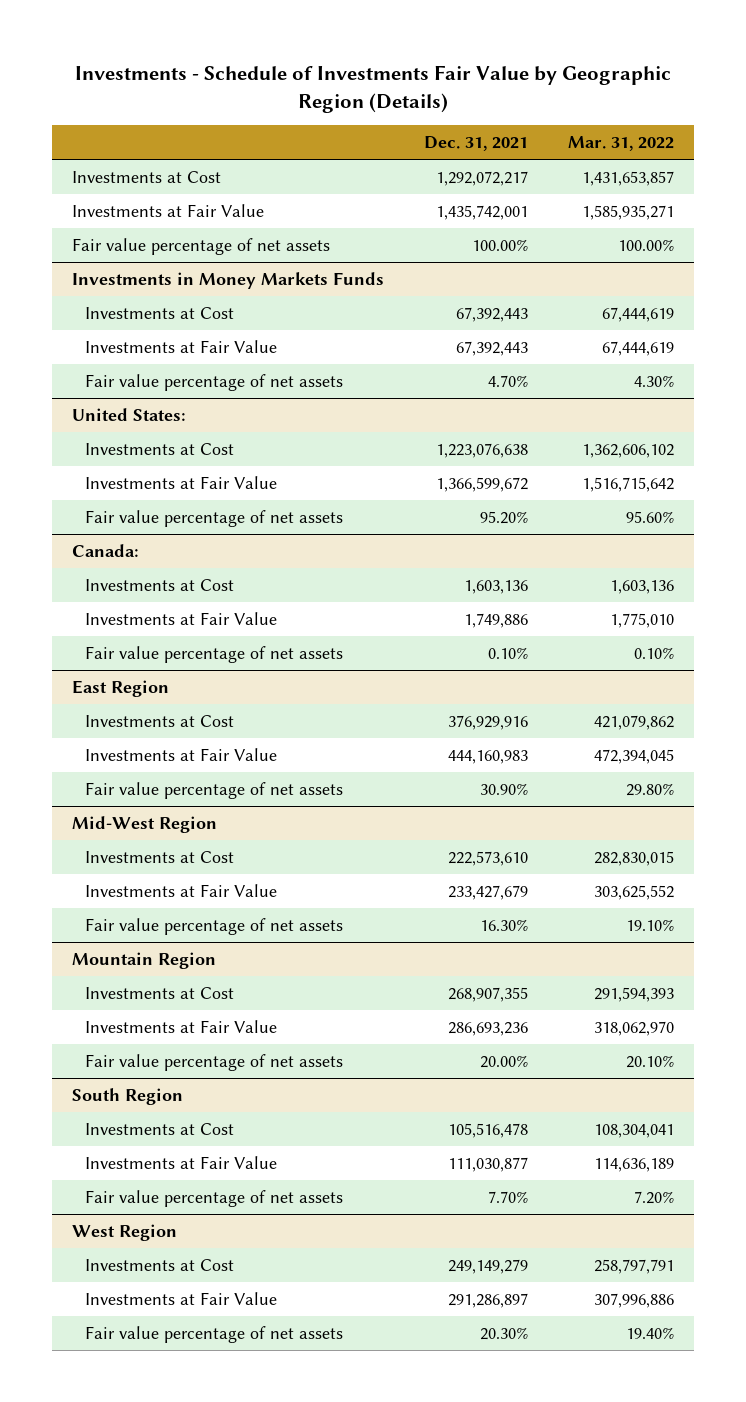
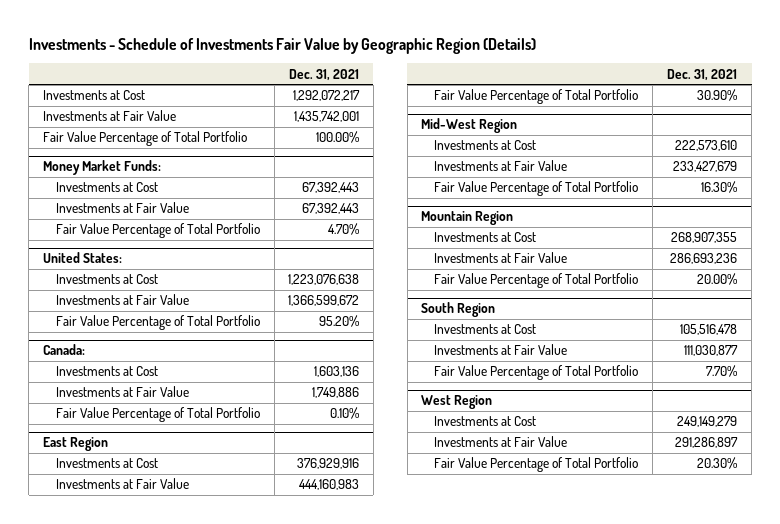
[567,136,674,152] Mar. 31, 2022 -> none
[72,237,331,255] Fair value percentage of net assets -> [43,131,248,147] Fair Value Percentage of Total Portfolio
[72,271,385,289] Investments in Money Markets Funds -> [43,160,162,176] Money Market Funds:
[85,373,344,391] Fair value percentage of net assets -> [55,223,260,239] Fair Value Percentage of Total Portfolio
[85,509,344,527] Fair value percentage of net assets -> [55,315,260,331] Fair Value Percentage of Total Portfolio
[85,645,344,663] Fair value percentage of net assets -> [55,407,260,423] Fair Value Percentage of Total Portfolio
[85,781,344,799] Fair value percentage of net assets -> [434,89,639,105] Fair Value Percentage of Total Portfolio
[85,917,344,935] Fair value percentage of net assets -> [434,181,639,197] Fair Value Percentage of Total Portfolio
[85,1053,344,1071] Fair value percentage of net assets -> [434,273,639,289] Fair Value Percentage of Total Portfolio
[85,1189,344,1207] Fair value percentage of net assets -> [434,365,639,381] Fair Value Percentage of Total Portfolio
[85,1325,344,1343] Fair value percentage of net assets -> [434,457,639,473] Fair Value Percentage of Total Portfolio

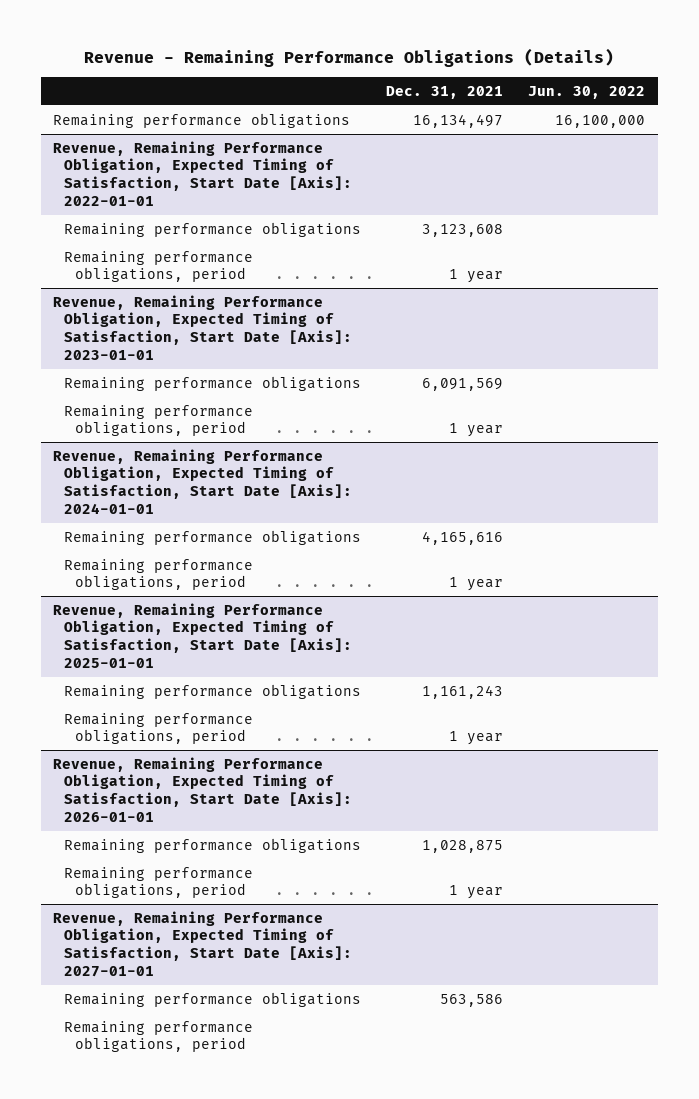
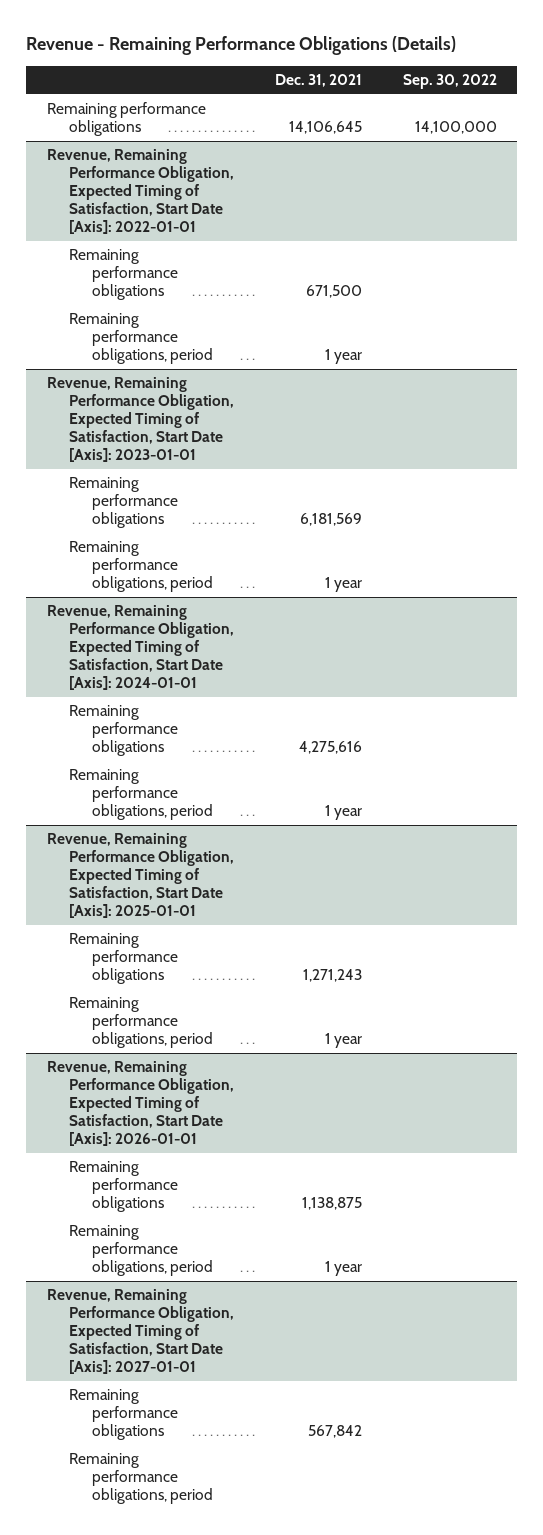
[528,85,646,99] Jun. 30, 2022 -> none
none -> [402,74,497,90] Sep. 30, 2022
[413,113,504,128] 16,134,497 -> [289,121,363,135] 14,106,645
[422,223,504,237] 3,123,608 -> [306,285,363,299] 671,500
[422,377,504,391] 6,091,569 -> [300,513,363,527] 6,181,569
[422,530,504,545] 4,165,616 -> [299,741,363,755] 4,275,616
[422,684,504,699] 1,161,243 -> [303,969,363,983] 1,271,243
[422,839,504,853] 1,028,875 -> [302,1197,363,1211] 1,138,875
[440,993,504,1007] 563,586 -> [308,1425,363,1439] 567,842

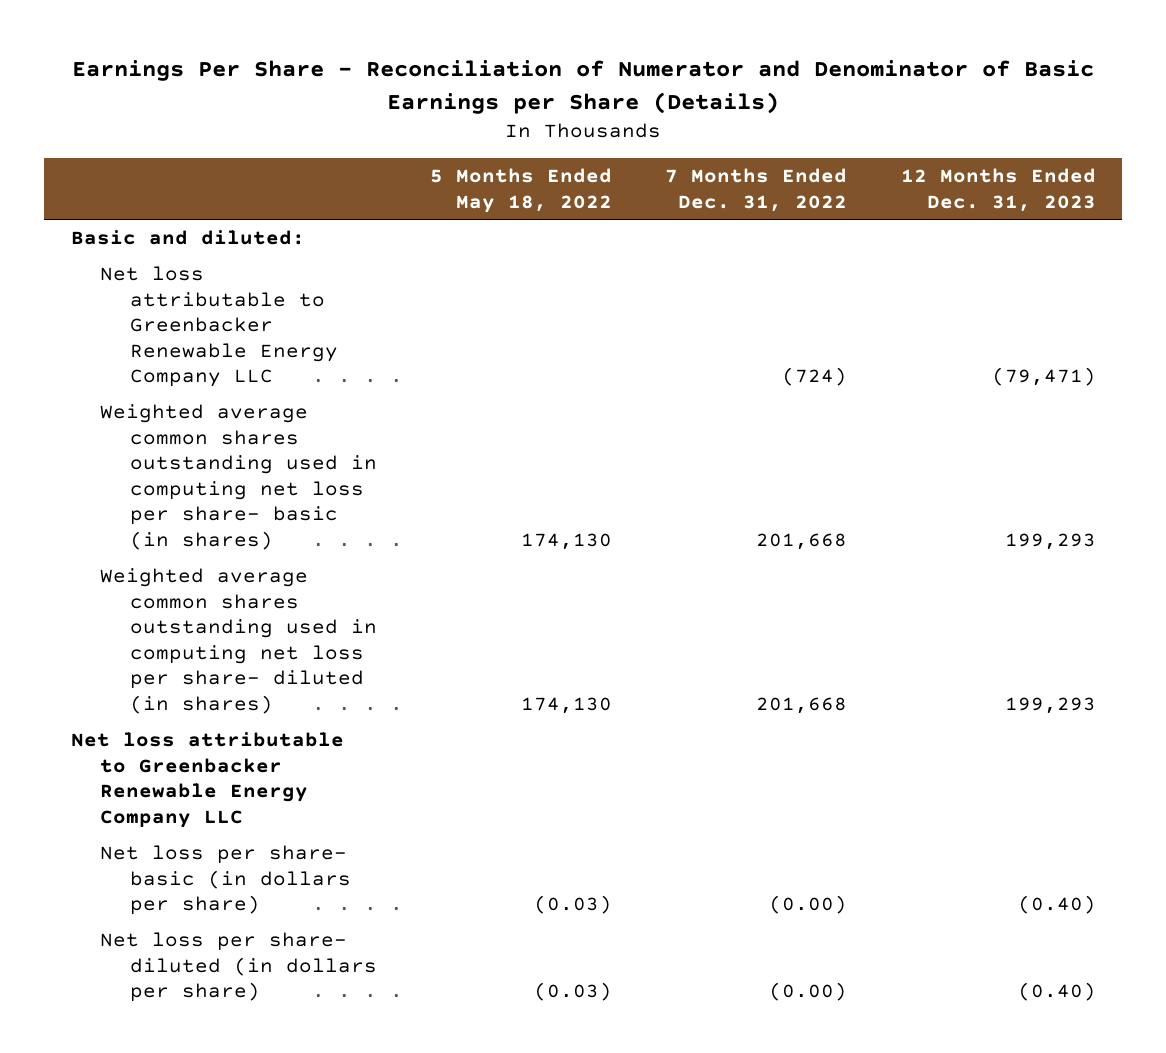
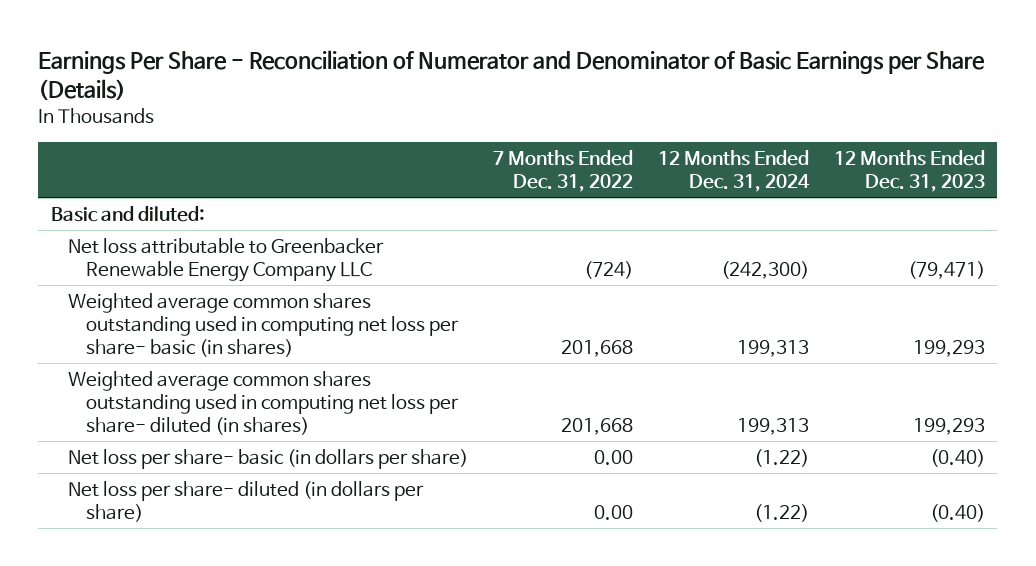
[430,167,613,213] 5 Months Ended May 18, 2022 -> none
none -> [657,149,810,192] 12 Months Ended Dec. 31, 2024
[70,732,344,828] Net loss attributable to Greenbacker Renewable Energy Company LLC -> none
[769,895,848,915] (0.00) -> [594,449,634,465] 0.00
[769,982,848,1002] (0.00) -> [594,504,634,520] 0.00

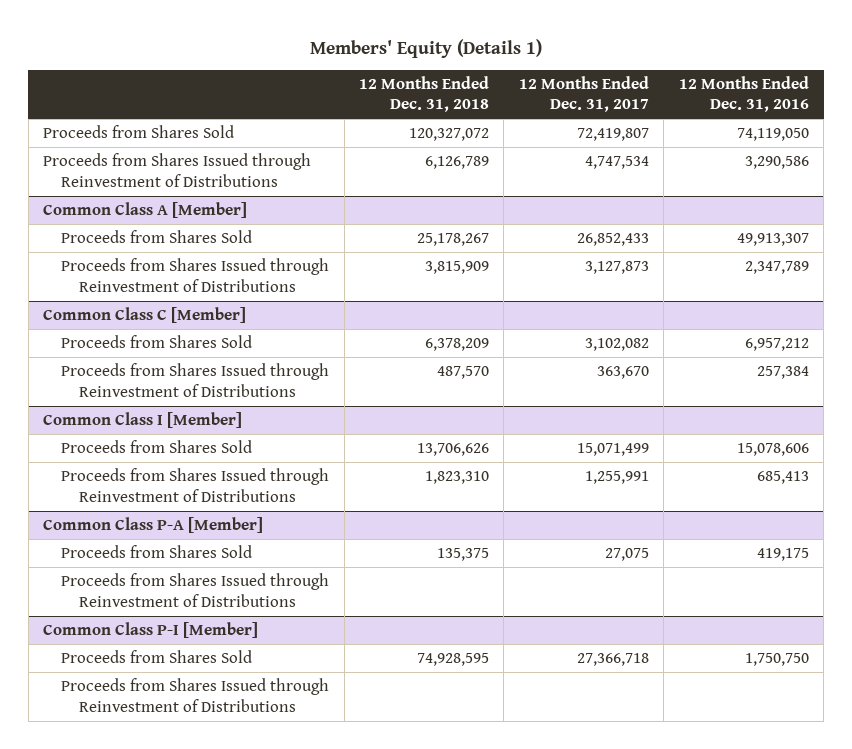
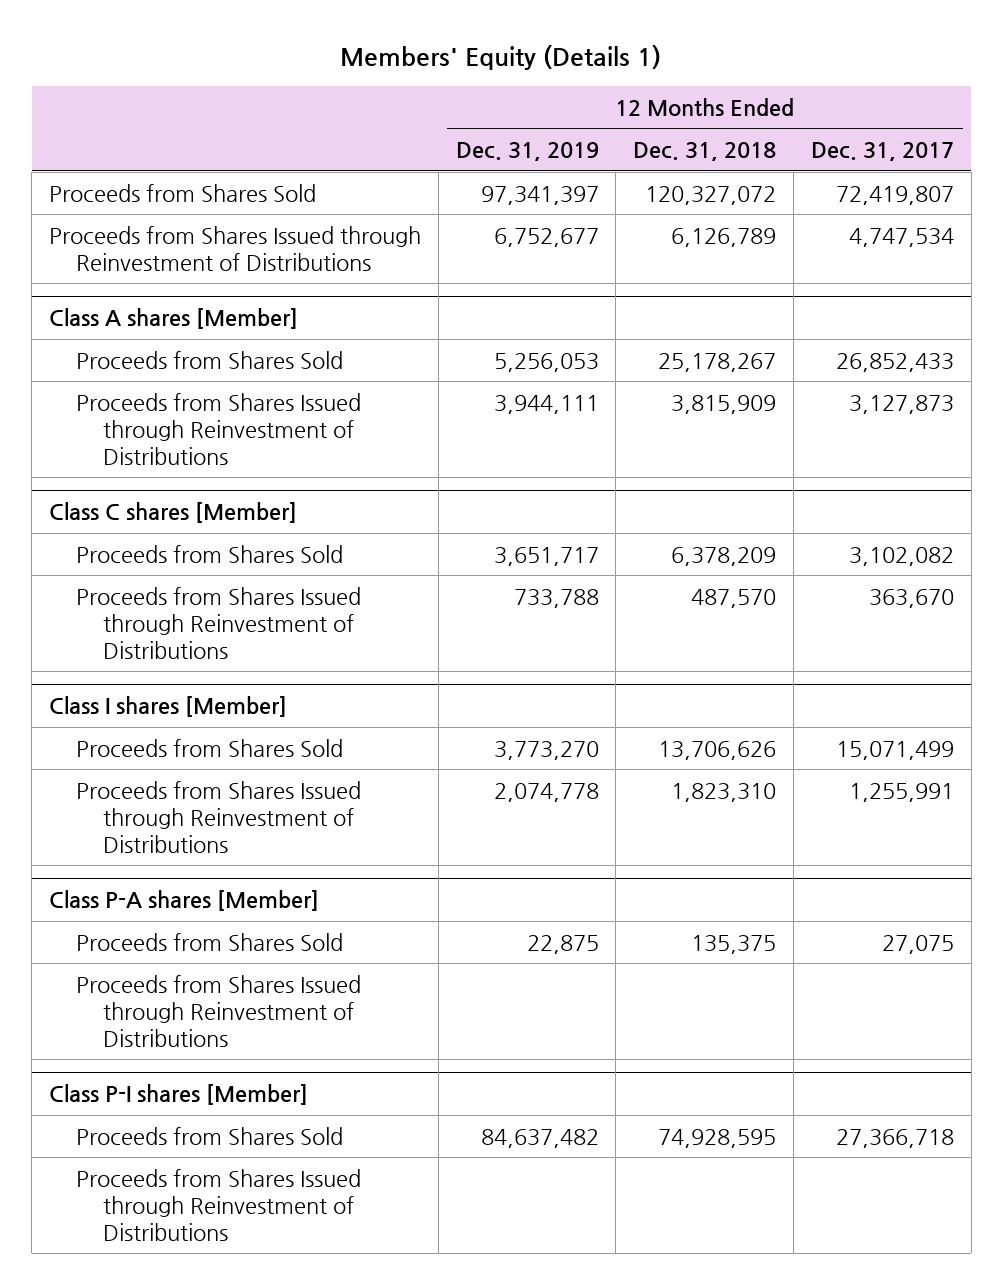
[678,75,809,113] 12 Months Ended Dec. 31, 2016 -> none
none -> [455,141,599,161] Dec. 31, 2019
[43,202,248,219] Common Class A [Member] -> [48,308,298,330] Class A shares [Member]
[43,307,247,324] Common Class C [Member] -> [48,502,297,524] Class C shares [Member]
[43,412,243,429] Common Class I [Member] -> [48,696,287,718] Class I shares [Member]
[43,517,264,534] Common Class P-A [Member] -> [48,890,319,912] Class P-A shares [Member]
[43,622,259,639] Common Class P-I [Member] -> [48,1084,308,1106] Class P-I shares [Member]

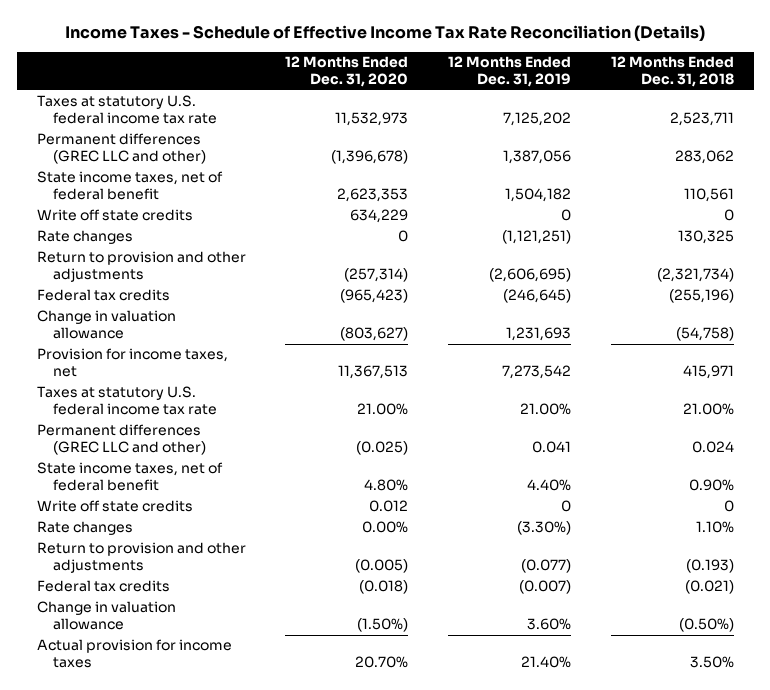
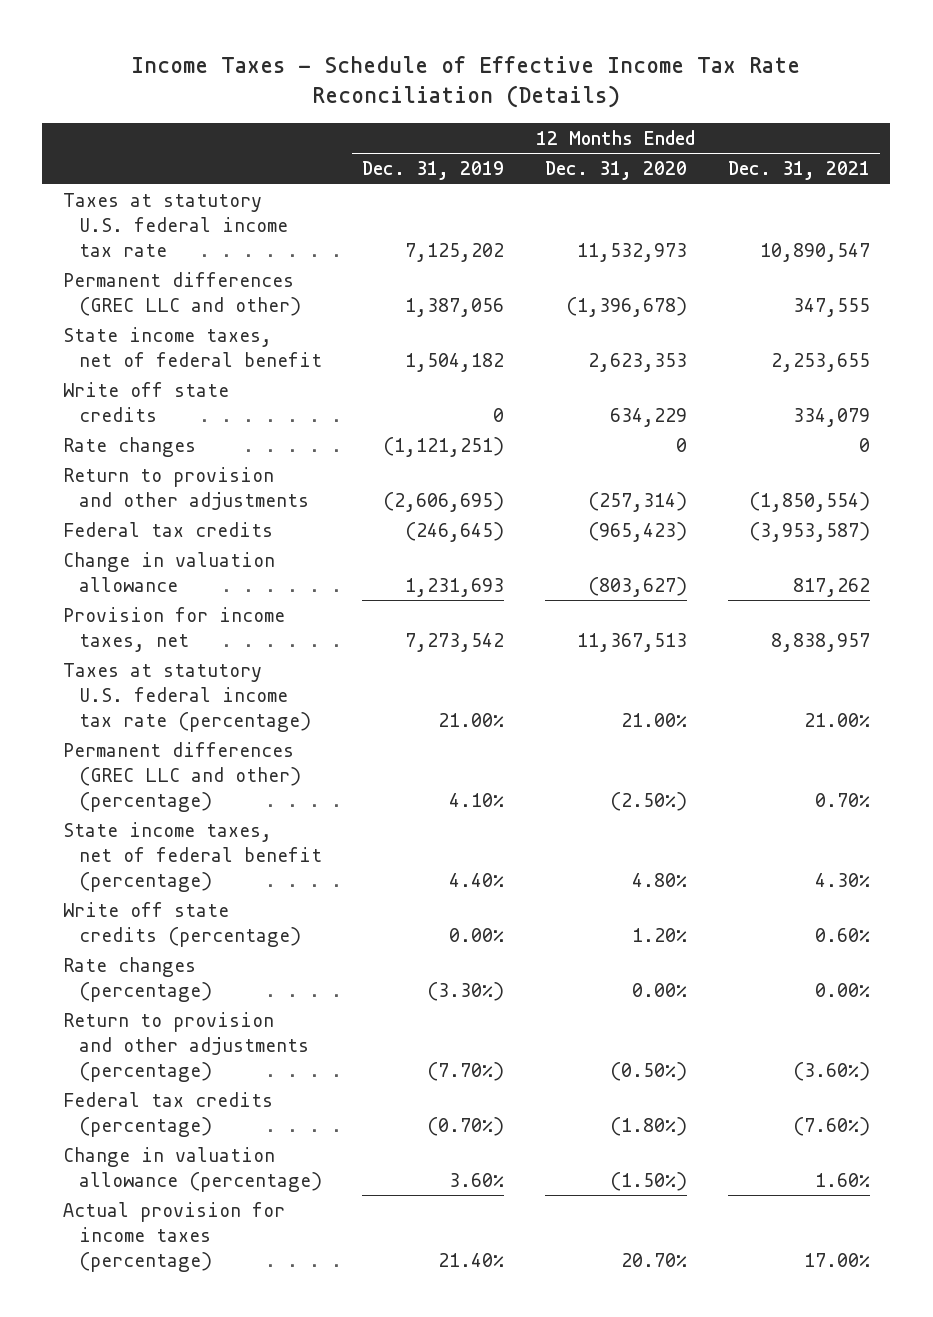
[610,56,734,88] 12 Months Ended Dec. 31, 2018 -> none
none -> [728,161,871,181] Dec. 31, 2021
[36,386,218,416] Taxes at statutory U.S. federal income tax rate -> [62,662,311,733] Taxes at statutory U.S. federal income tax rate (percentage)
[36,424,207,456] Permanent differences (GREC LLC and other) -> [62,741,301,813] Permanent differences (GREC LLC and other) (percentage)
[356,441,409,456] (0.025) -> [610,792,688,812] (2.50%)
[532,441,572,454] 0.041 -> [449,793,505,808] 4.10%
[36,462,223,492] State income taxes, net of federal benefit -> [62,821,322,893] State income taxes, net of federal benefit (percentage)
[36,500,193,513] Write off state credits -> [62,901,301,948] Write off state credits (percentage)
[369,500,409,513] 0.012 -> [632,928,688,943] 1.20%
[561,500,572,513] 0 -> [449,928,505,943] 0.00%
[36,521,133,536] Rate changes -> [62,956,212,1003] Rate changes (percentage)
[36,542,246,574] Return to provision and other adjustments -> [62,1011,309,1083] Return to provision and other adjustments (percentage)
[355,559,409,574] (0.005) -> [610,1062,688,1082] (0.50%)
[521,559,572,574] (0.077) -> [427,1062,505,1082] (7.70%)
[36,580,170,593] Federal tax credits -> [62,1091,273,1138] Federal tax credits (percentage)
[359,580,409,595] (0.018) -> [610,1117,688,1137] (1.80%)
[519,580,572,595] (0.007) -> [427,1117,505,1137] (0.70%)
[36,601,176,631] Change in valuation allowance -> [62,1146,322,1193] Change in valuation allowance (percentage)
[36,639,232,669] Actual provision for income taxes -> [62,1201,285,1273] Actual provision for income taxes (percentage)

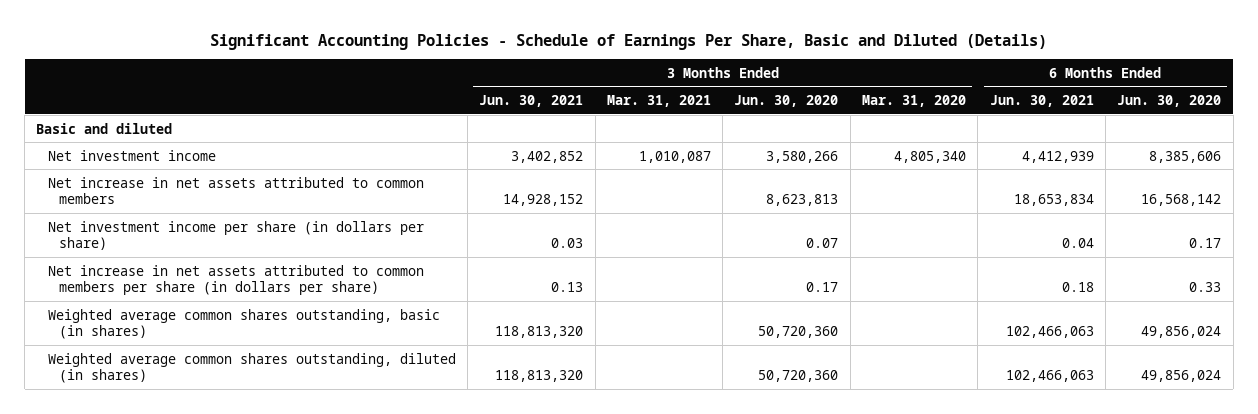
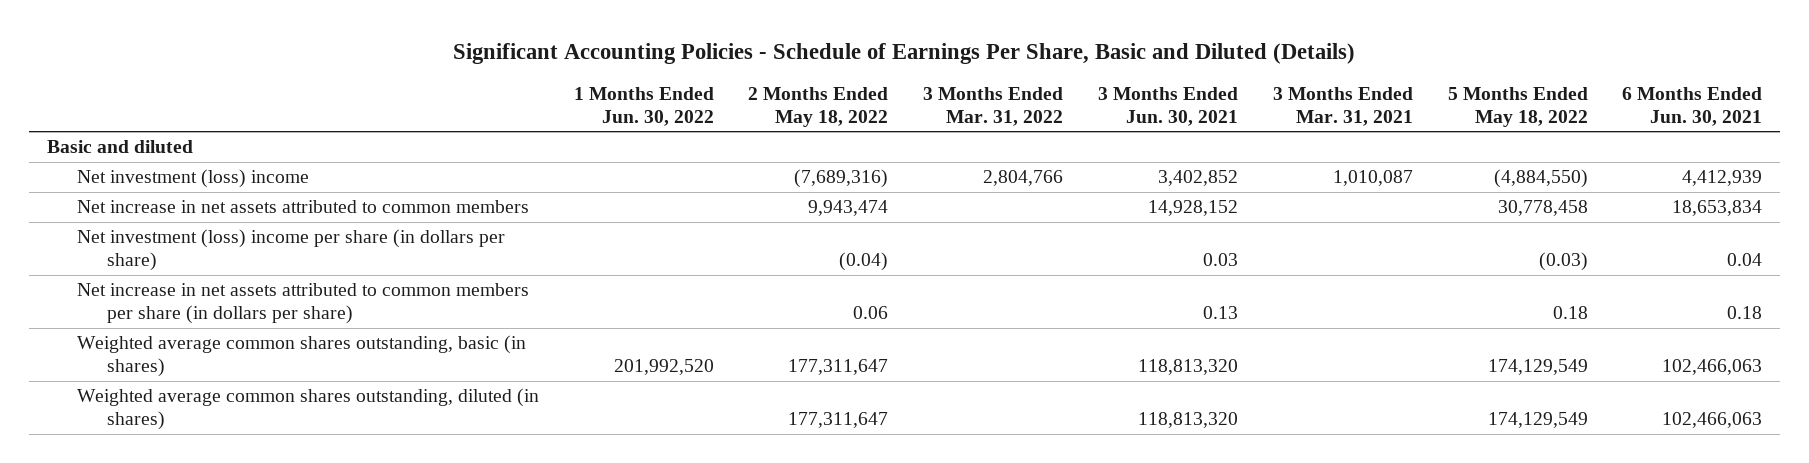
[734,95,839,108] Jun. 30, 2020 -> none
[862,95,967,108] Mar. 31, 2020 -> none
[1117,95,1222,108] Jun. 30, 2020 -> none
none -> [573,86,714,126] 1 Months Ended Jun. 30, 2022
none -> [748,86,889,127] 2 Months Ended May 18, 2022
none -> [923,86,1064,126] 3 Months Ended Mar. 31, 2022
none -> [1447,86,1588,127] 5 Months Ended May 18, 2022
[47,149,216,161] Net investment income -> [76,169,309,189] Net investment (loss) income
[47,220,424,250] Net investment income per share (in dollars per share) -> [76,229,505,272] Net investment (loss) income per share (in dollars per share)

